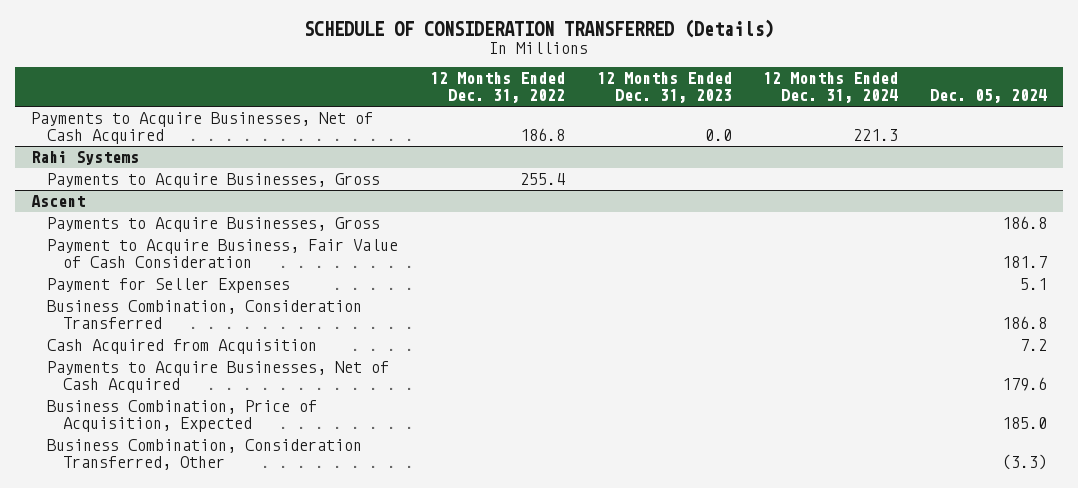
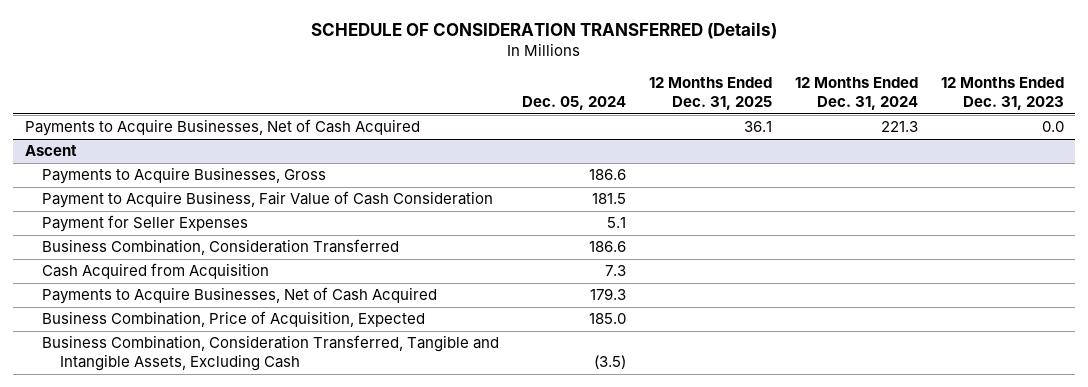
[429,72,565,104] 12 Months Ended Dec. 31, 2022 -> none
none -> [648,77,772,111] 12 Months Ended Dec. 31, 2025
[31,151,140,166] Rahi Systems -> none
[46,173,380,189] Payments to Acquire Businesses, Gross -> none
[1002,216,1048,230] 186.8 -> [589,169,627,181] 186.6
[1002,255,1048,268] 181.7 -> [592,193,627,205] 181.5
[1002,315,1048,329] 186.8 -> [589,241,627,253] 186.6
[1020,339,1048,352] 7.2 -> [605,265,627,277] 7.3
[1002,376,1048,391] 179.6 -> [590,288,627,301] 179.3
[46,439,362,470] Business Combination, Consideration Transferred, Other -> [42,335,500,372] Business Combination, Consideration Transferred, Tangible and Intangible Assets, Excluding Cash
[1002,453,1048,470] (3.3) -> [594,355,627,370] (3.5)

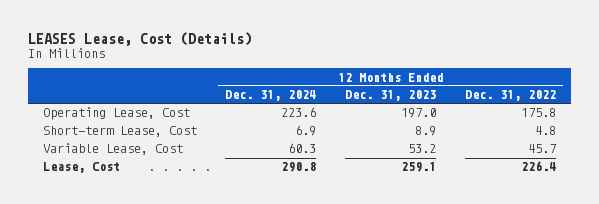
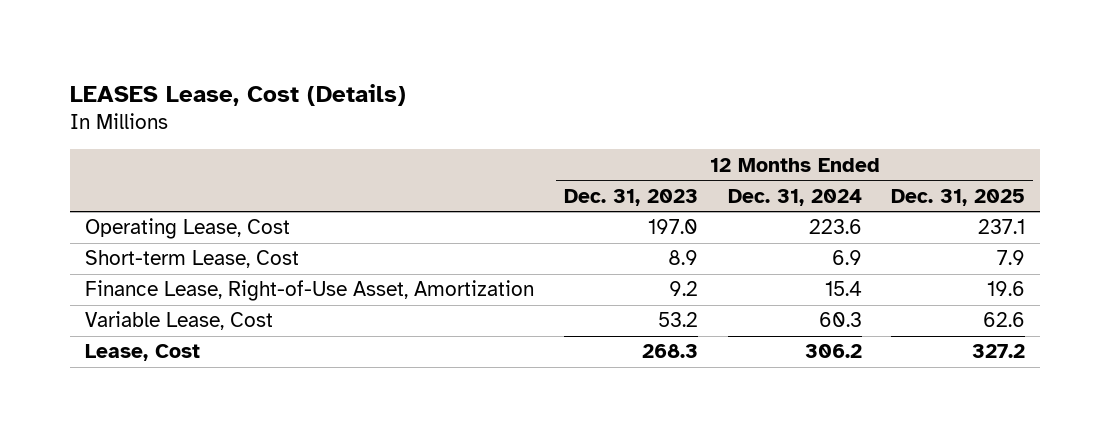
[465,90,557,102] Dec. 31, 2022 -> none
none -> [891,188,1026,206] Dec. 31, 2025
none -> [84,280,534,302] Finance Lease, Right-of-Use Asset, Amortization
[281,162,317,173] 290.8 -> [804,344,862,359] 306.2
[401,162,437,173] 259.1 -> [641,344,698,359] 268.3

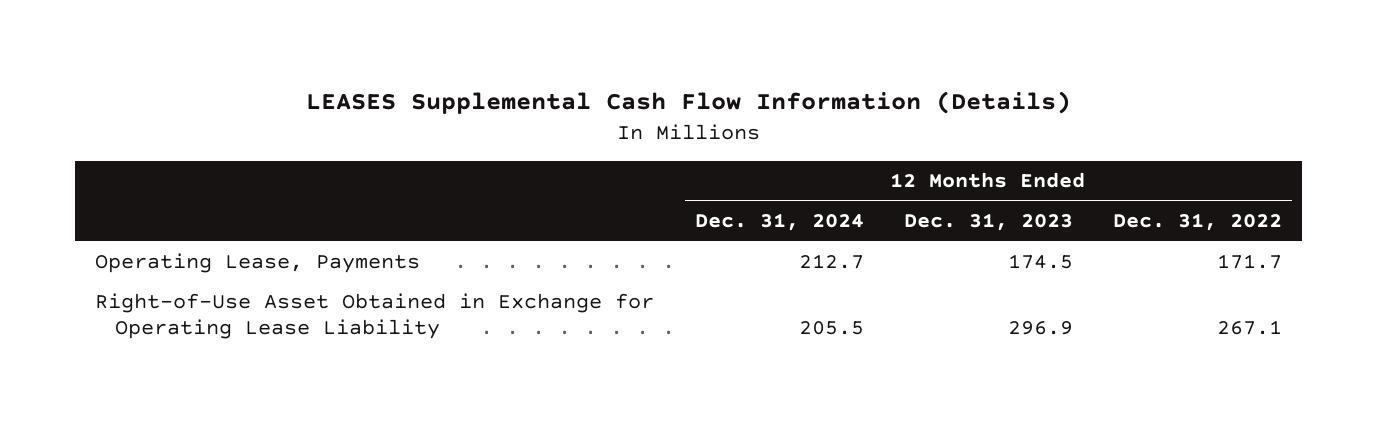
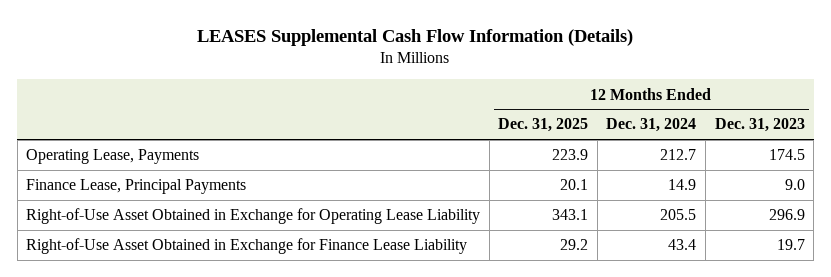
[1113,213,1283,232] Dec. 31, 2022 -> none
none -> [498,118,589,133] Dec. 31, 2025
none -> [26,179,247,195] Finance Lease, Principal Payments
none -> [26,238,468,255] Right-of-Use Asset Obtained in Exchange for Finance Lease Liability

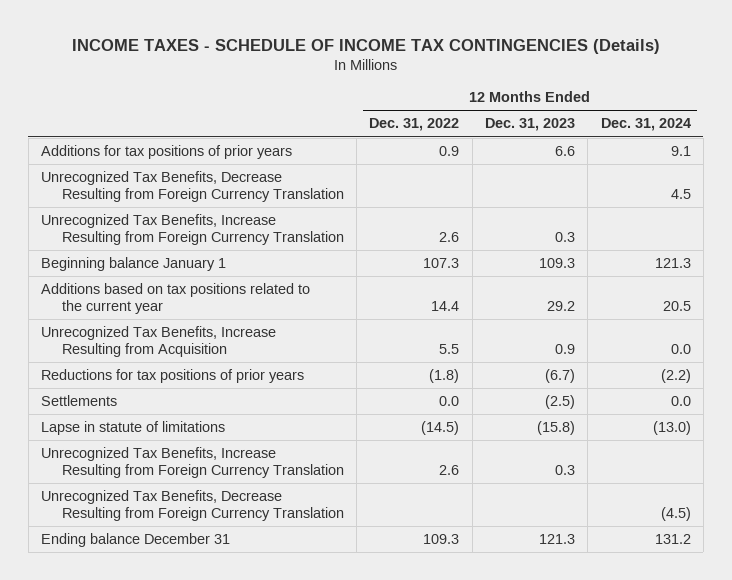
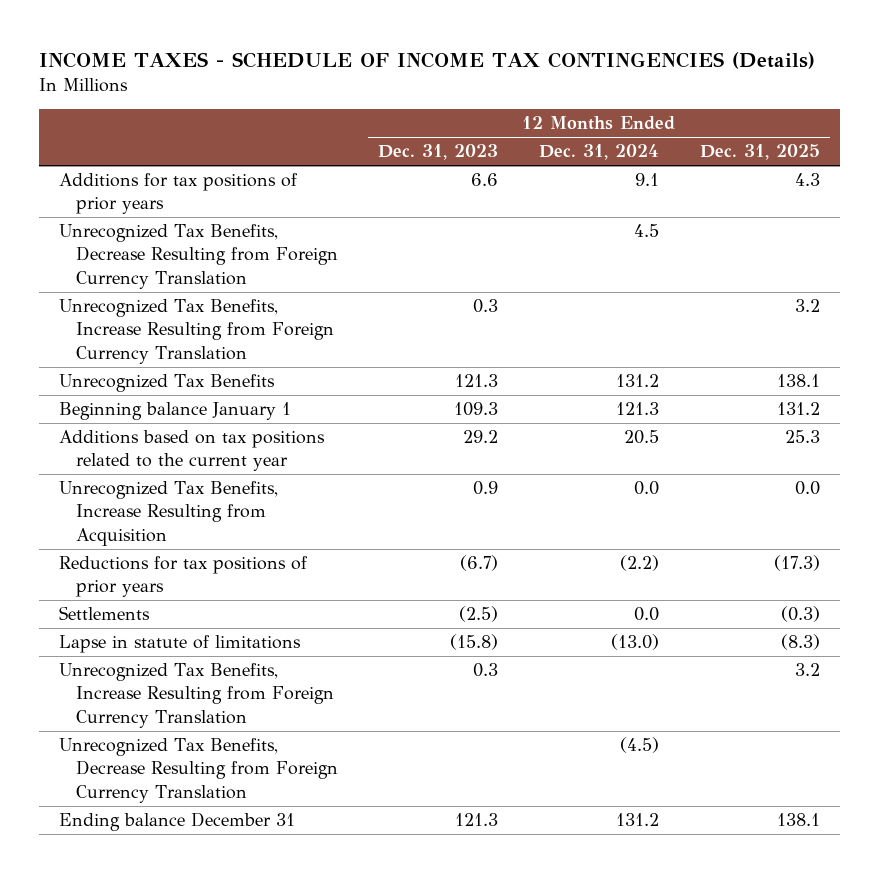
[369,118,460,132] Dec. 31, 2022 -> none
none -> [699,144,820,161] Dec. 31, 2025
none -> [59,374,276,393] Unrecognized Tax Benefits

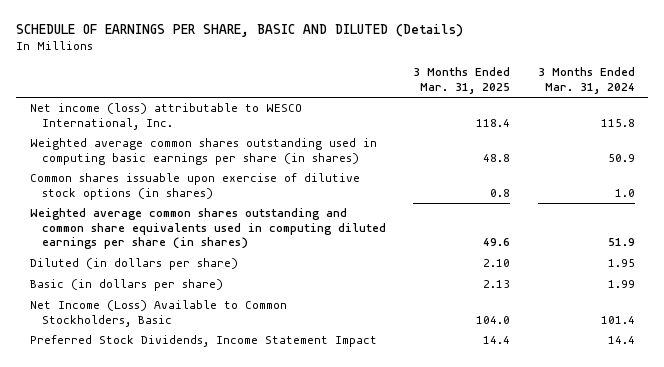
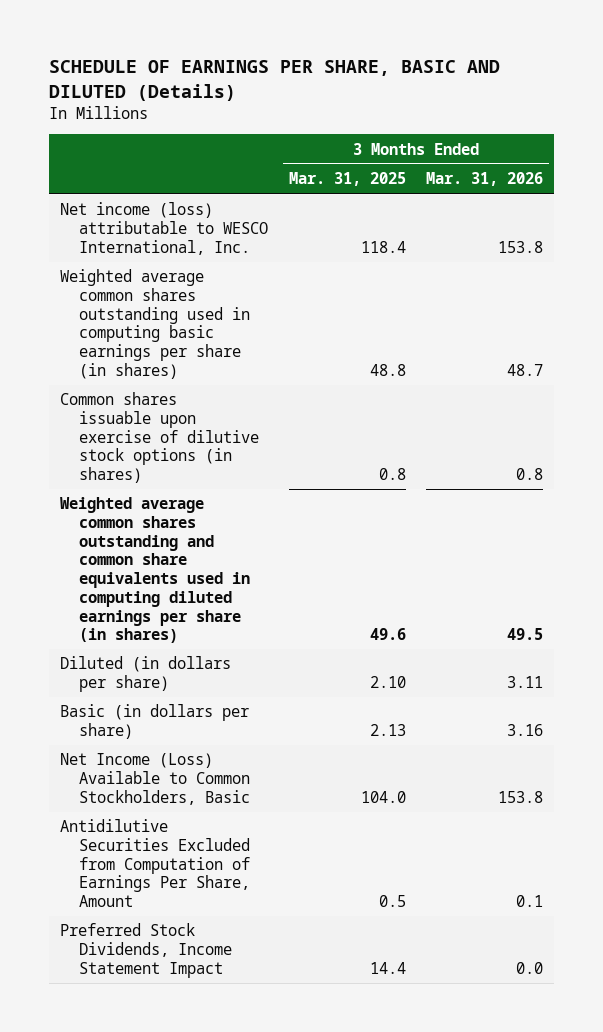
[537,67,635,94] 3 Months Ended Mar. 31, 2024 -> none
none -> [426,172,544,187] Mar. 31, 2026
none -> [59,819,250,908] Antidilutive Securities Excluded from Computation of Earnings Per Share, Amount

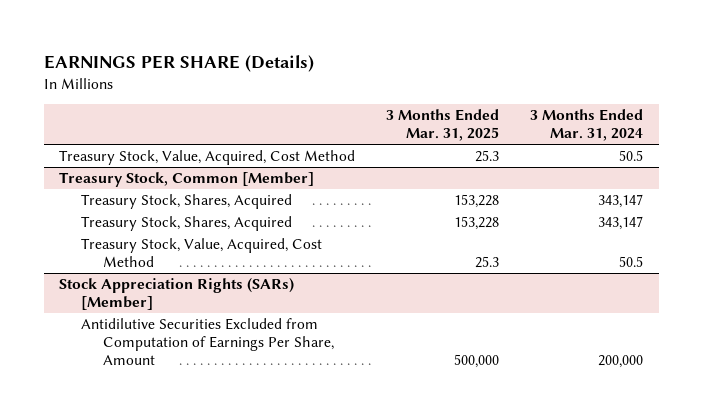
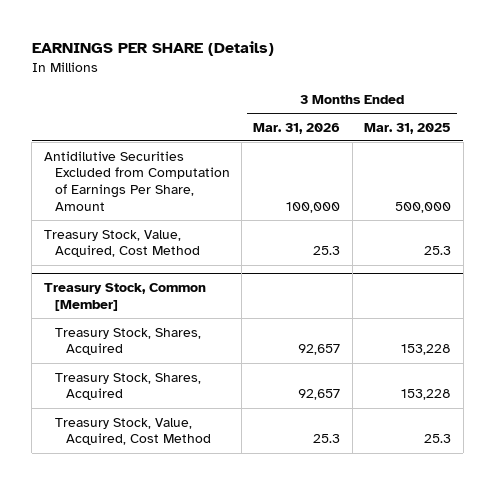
[530,109,644,142] 3 Months Ended Mar. 31, 2024 -> none
none -> [253,122,341,134] Mar. 31, 2026
none -> [43,150,230,212] Antidilutive Securities Excluded from Computation of Earnings Per Share, Amount
[59,278,295,311] Stock Appreciation Rights (SARs) [Member] -> none
[80,318,334,366] Antidilutive Securities Excluded from Computation of Earnings Per Share, Amount -> none

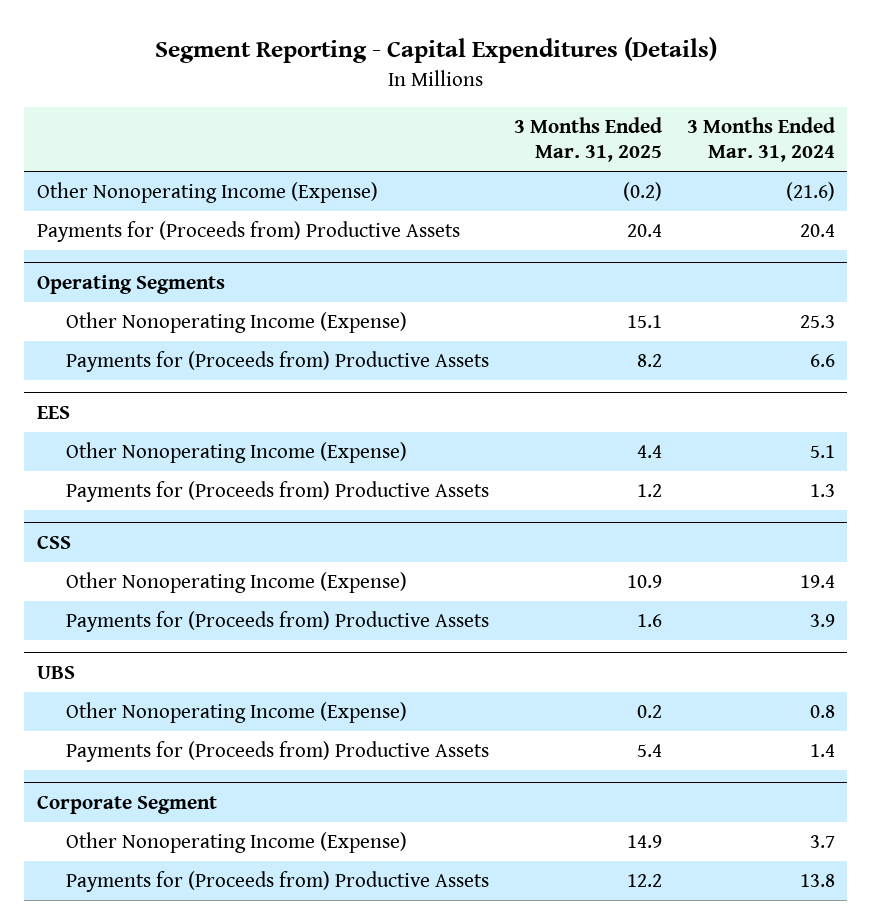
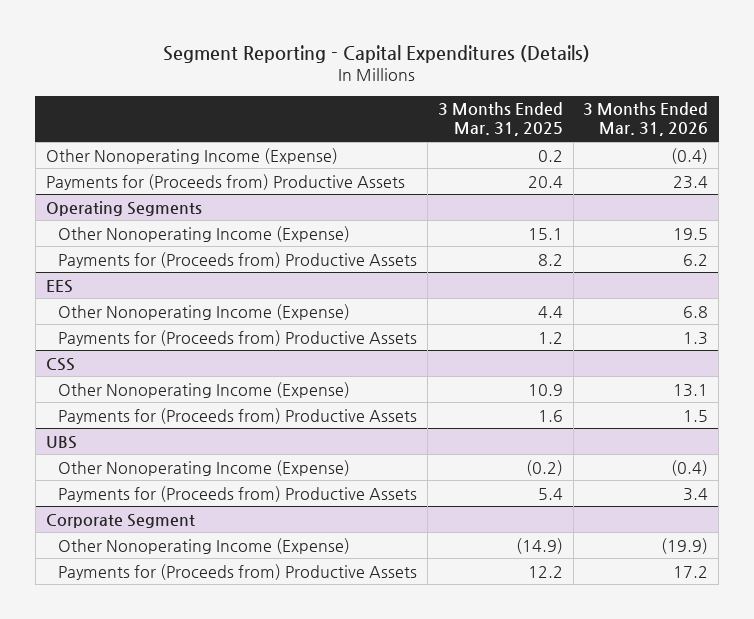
[686,117,835,163] 3 Months Ended Mar. 31, 2024 -> none
none -> [583,102,709,137] 3 Months Ended Mar. 31, 2026
[622,182,662,202] (0.2) -> [537,149,563,162] 0.2
[636,705,662,719] 0.2 -> [525,459,563,476] (0.2)
[626,835,662,849] 14.9 -> [515,537,563,554] (14.9)

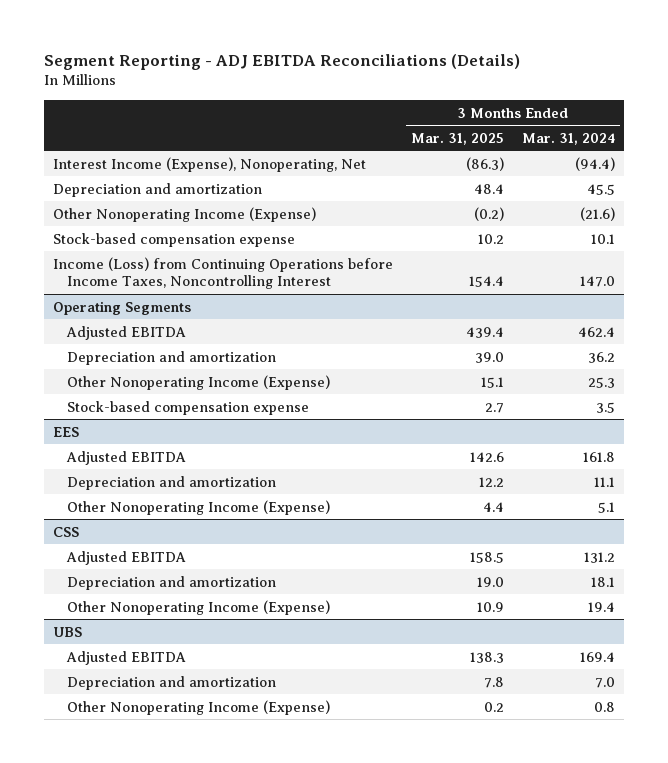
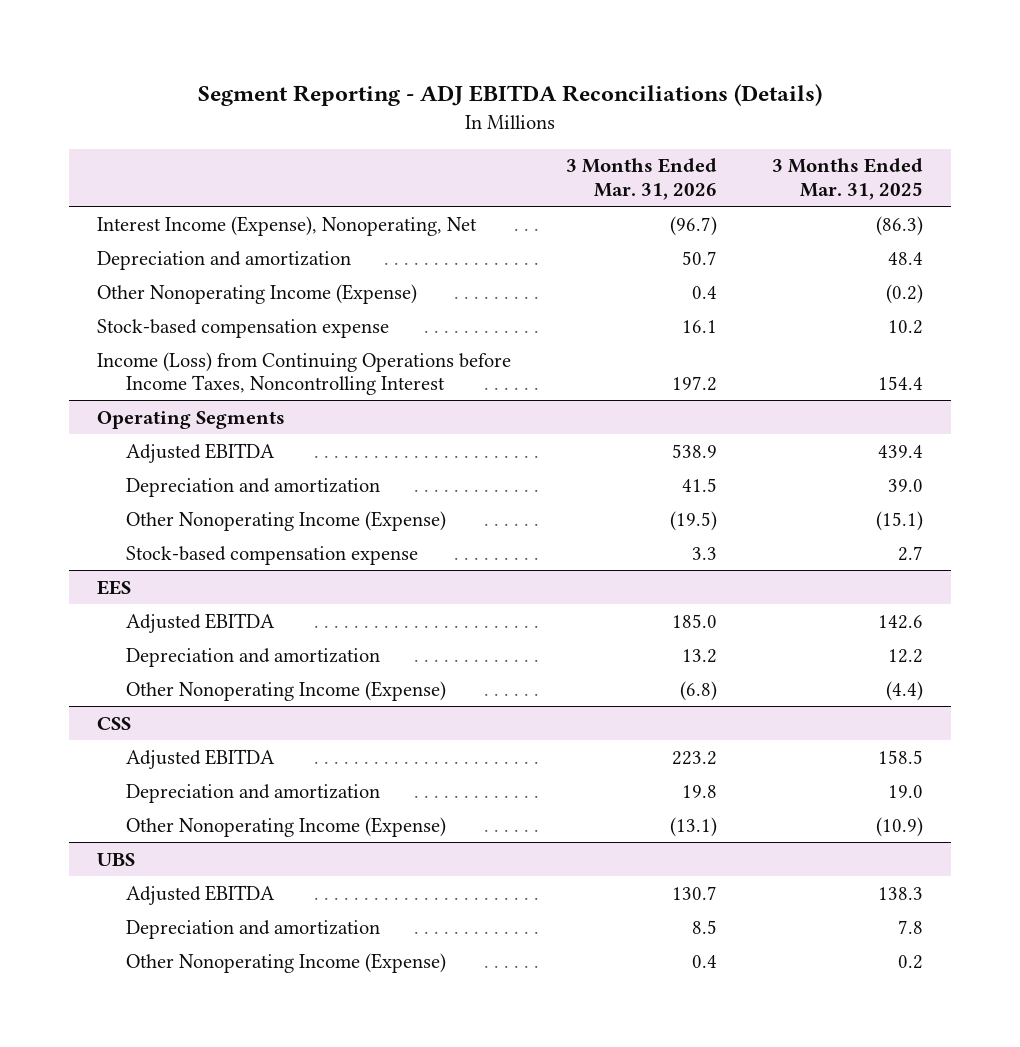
[522,132,616,145] Mar. 31, 2024 -> none
none -> [566,158,718,200] 3 Months Ended Mar. 31, 2026
[480,376,504,388] 15.1 -> [876,510,924,531] (15.1)
[482,501,504,512] 4.4 -> [886,680,924,701] (4.4)
[476,601,504,612] 10.9 -> [876,816,924,837] (10.9)

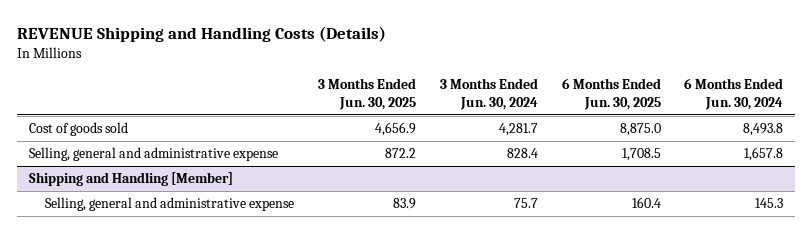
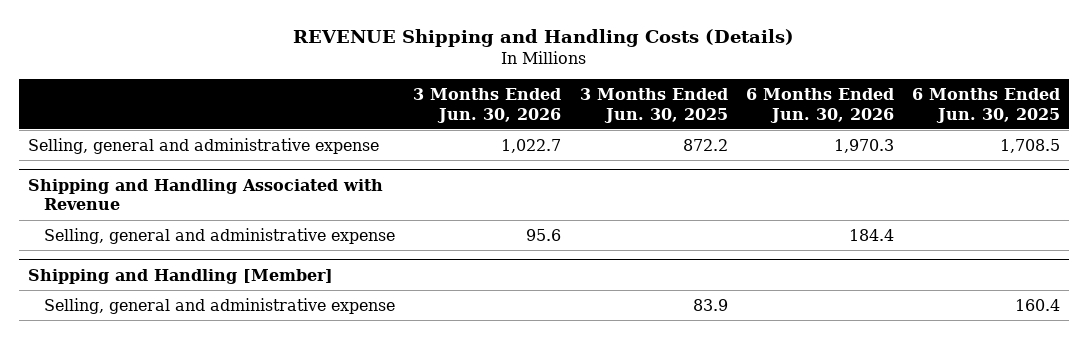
[439,78,538,111] 3 Months Ended Jun. 30, 2024 -> none
[684,78,784,111] 6 Months Ended Jun. 30, 2024 -> none
none -> [413,87,562,123] 3 Months Ended Jun. 30, 2026
none -> [745,87,894,123] 6 Months Ended Jun. 30, 2026
[28,122,128,137] Cost of goods sold -> none
none -> [27,178,383,211] Shipping and Handling Associated with Revenue
none -> [44,227,396,244] Selling, general and administrative expense

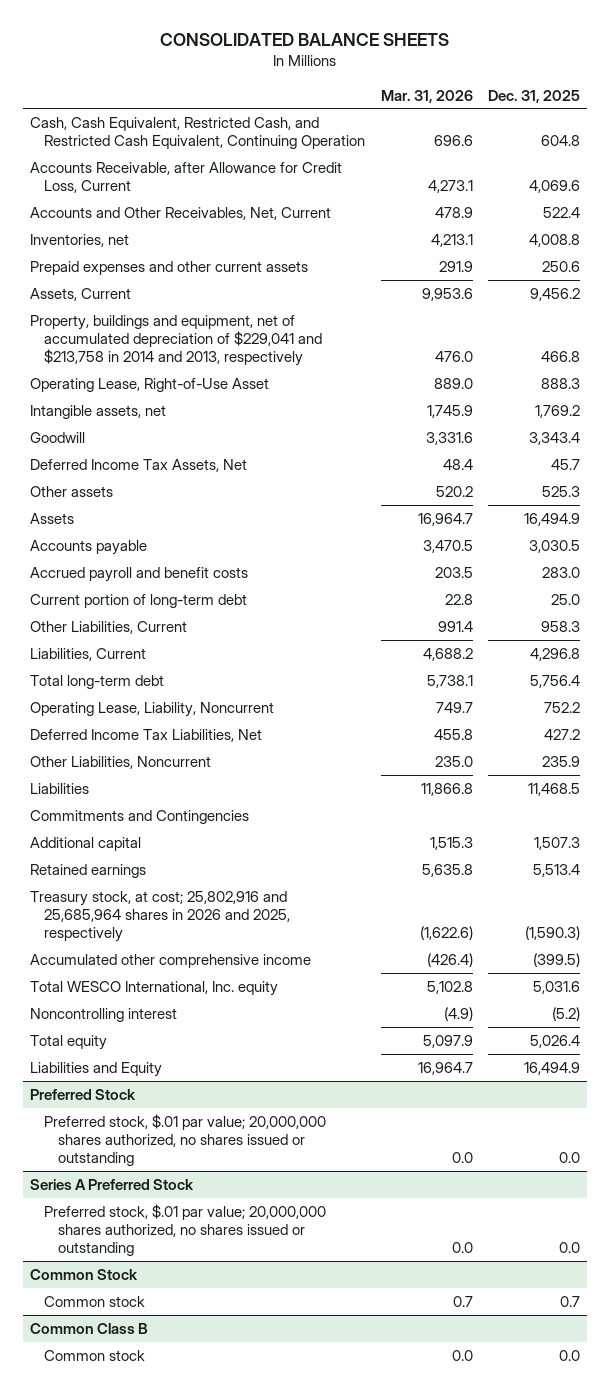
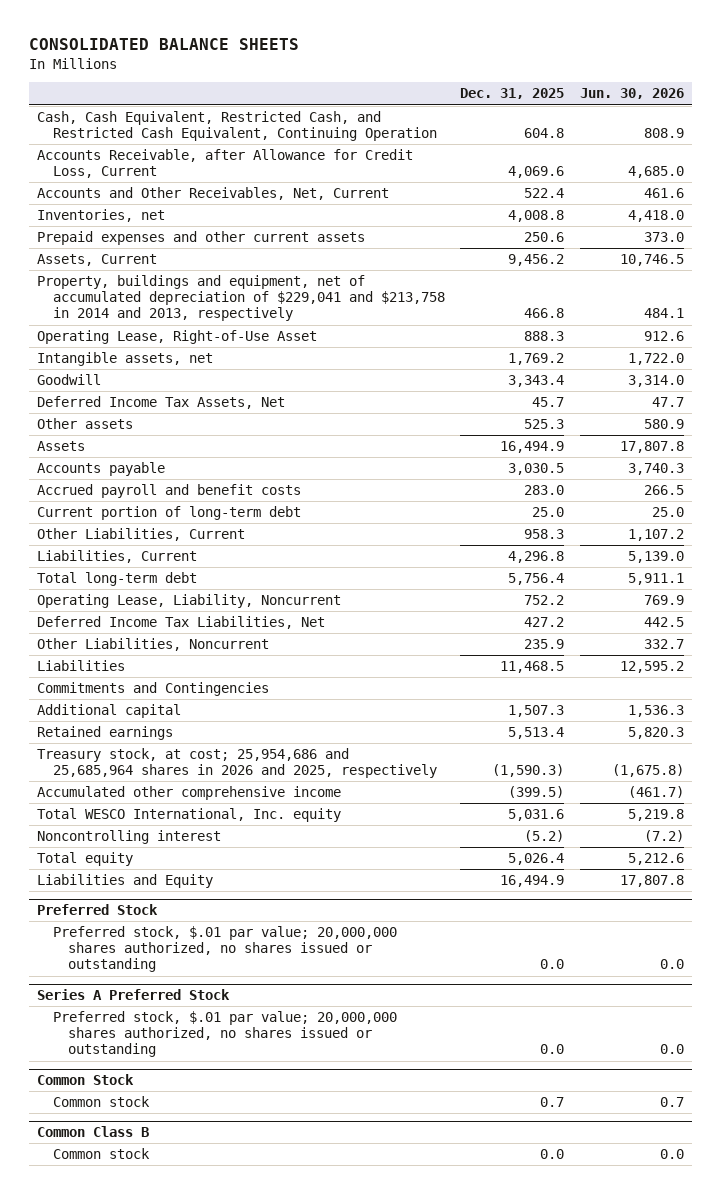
[380,89,473,103] Mar. 31, 2026 -> none
none -> [580,88,685,100] Jun. 30, 2026
[30,890,291,943] Treasury stock, at cost; 25,802,916 and 25,685,964 shares in 2026 and 2025, respectively -> [37,748,437,779] Treasury stock, at cost; 25,954,686 and 25,685,964 shares in 2026 and 2025, respectively

